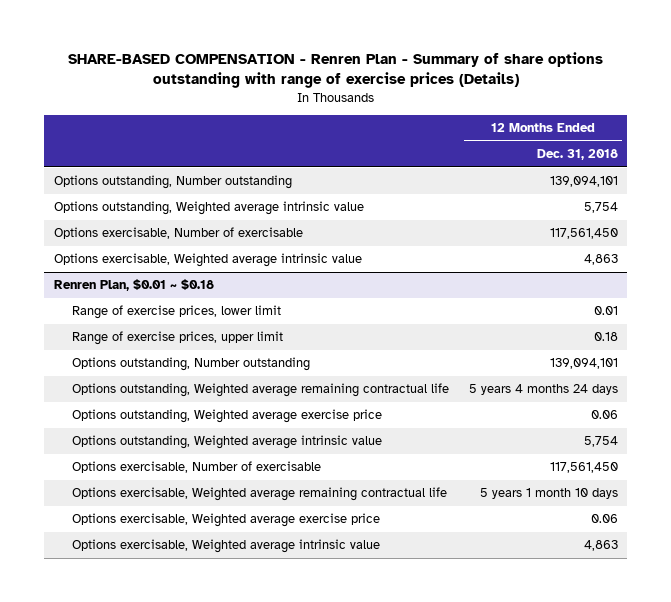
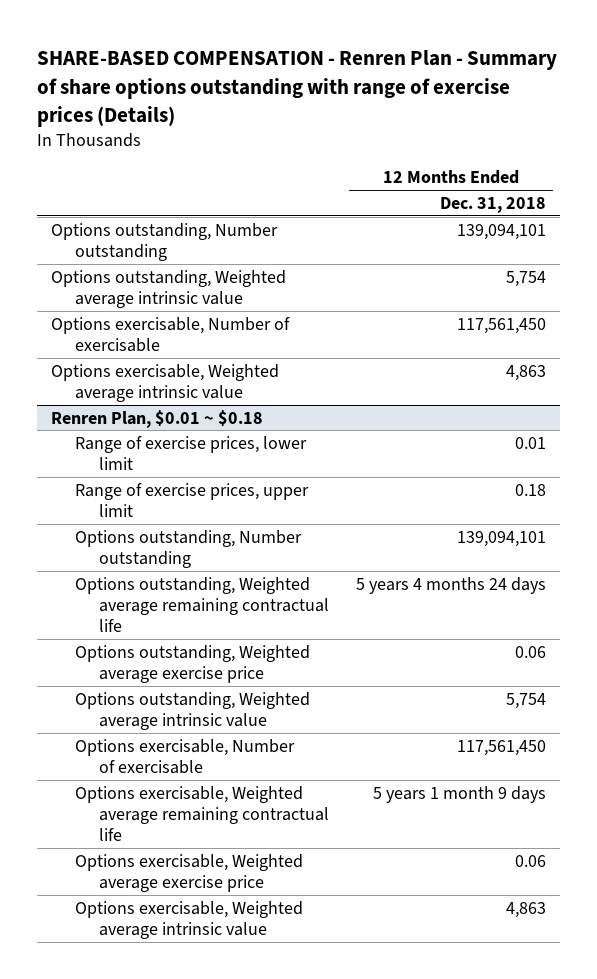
[479,488,618,500] 5 years 1 month 10 days -> [373,785,547,803] 5 years 1 month 9 days

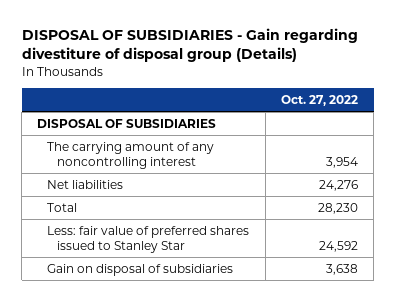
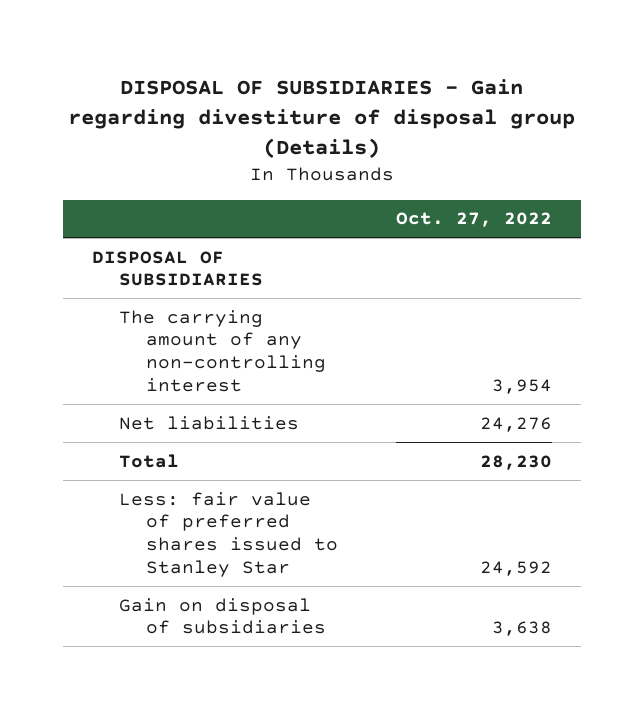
[47,141,215,169] The carrying amount of any noncontrolling interest -> [119,309,327,392] The carrying amount of any non-controlling interest

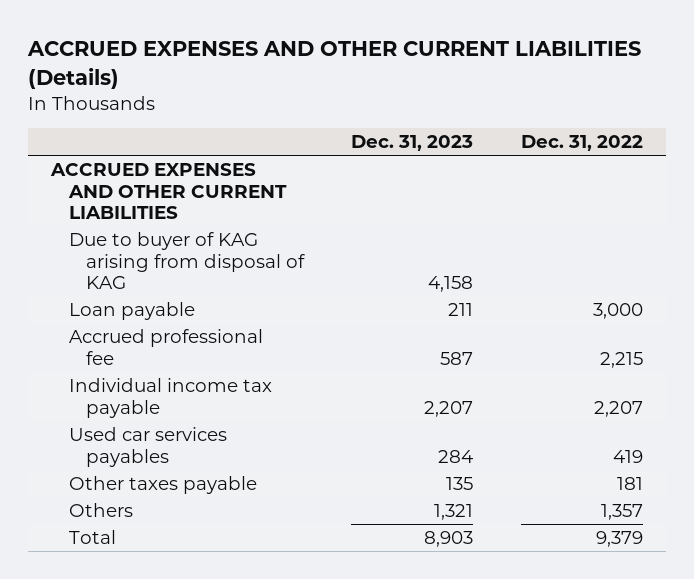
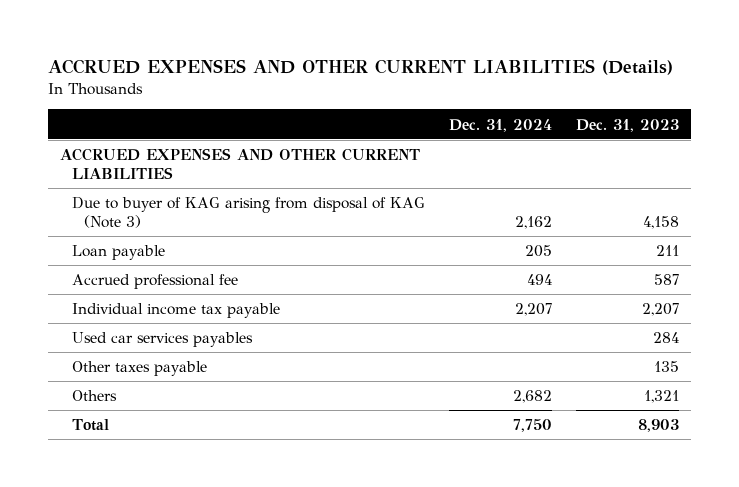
[520,134,643,151] Dec. 31, 2022 -> none
none -> [448,118,552,132] Dec. 31, 2024
[68,231,305,290] Due to buyer of KAG arising from disposal of KAG -> [72,197,426,228] Due to buyer of KAG arising from disposal of KAG (Note 3)

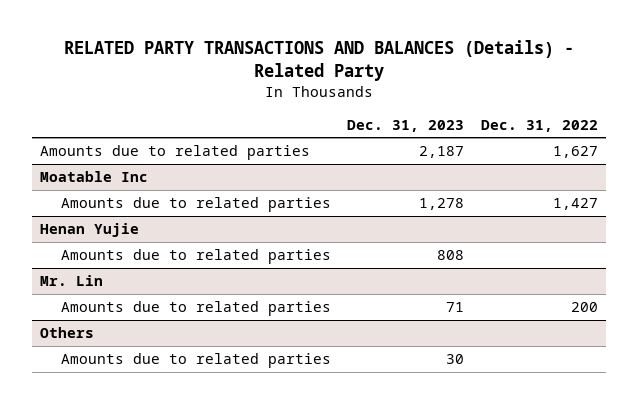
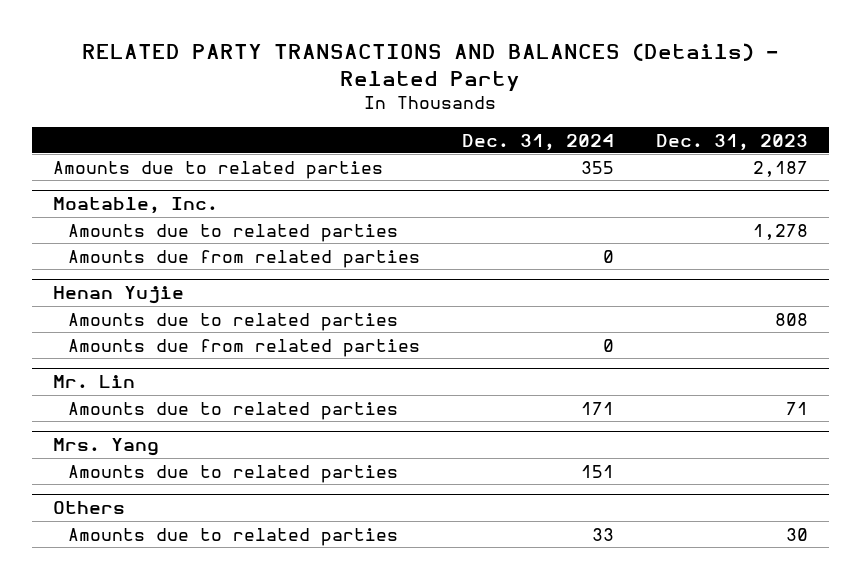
[481,119,599,132] Dec. 31, 2022 -> none
none -> [462,133,615,151] Dec. 31, 2024
[40,171,149,183] Moatable Inc -> [52,197,218,215] Moatable, Inc.
none -> [68,249,421,268] Amounts due from related parties
none -> [68,338,421,357] Amounts due from related parties
none -> [52,438,159,457] Mrs. Yang
none -> [68,464,399,483] Amounts due to related parties

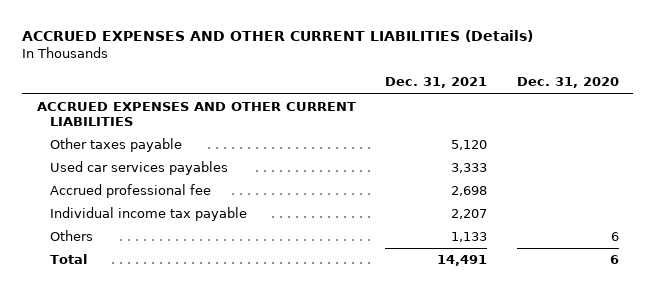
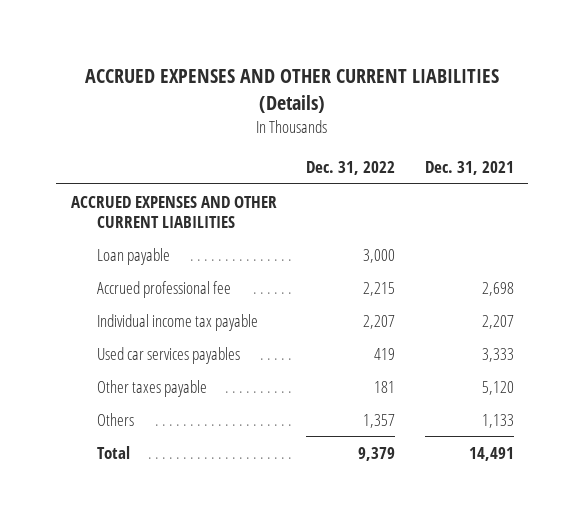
[516,77,619,89] Dec. 31, 2020 -> none
none -> [306,161,396,176] Dec. 31, 2022
none -> [96,247,170,265] Loan payable
[50,161,229,176] Used car services payables -> [96,346,240,364] Used car services payables
[50,138,183,153] Other taxes payable -> [96,379,207,397] Other taxes payable

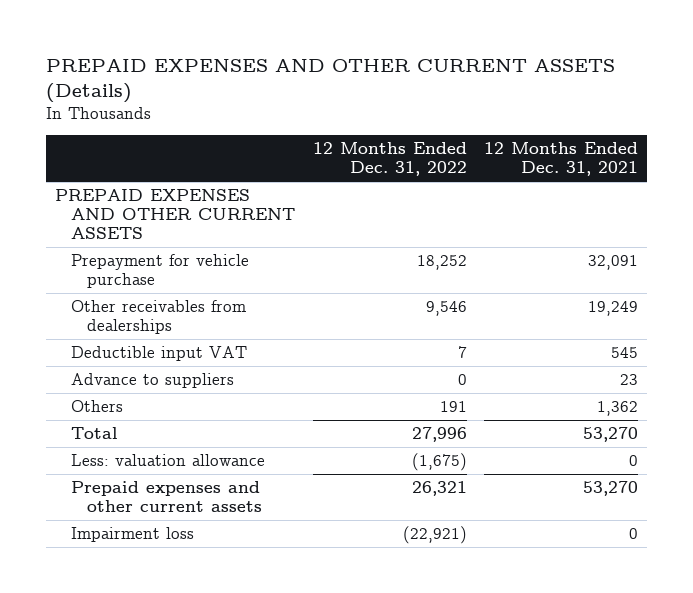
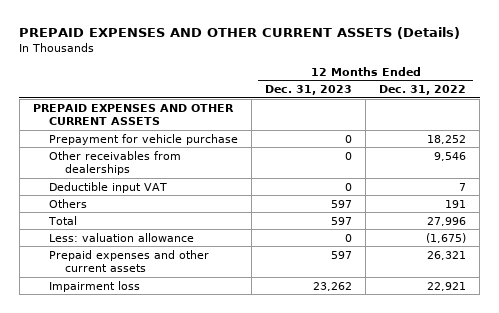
[484,142,639,177] 12 Months Ended Dec. 31, 2021 -> none
none -> [265,85,353,96] Dec. 31, 2023
[70,373,234,389] Advance to suppliers -> none
[402,526,467,545] (22,921) -> [427,281,467,291] 22,921

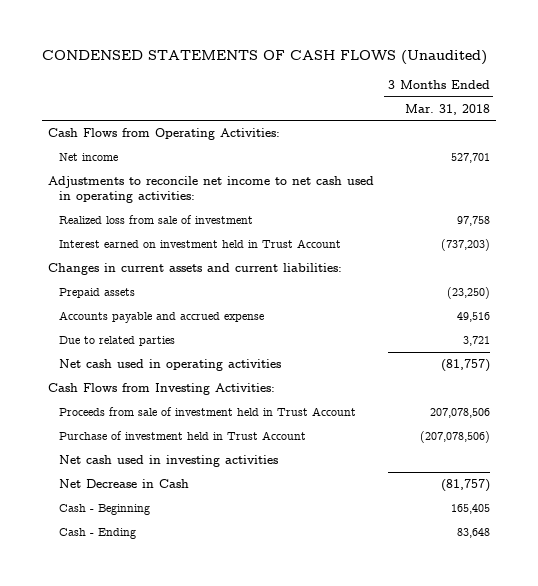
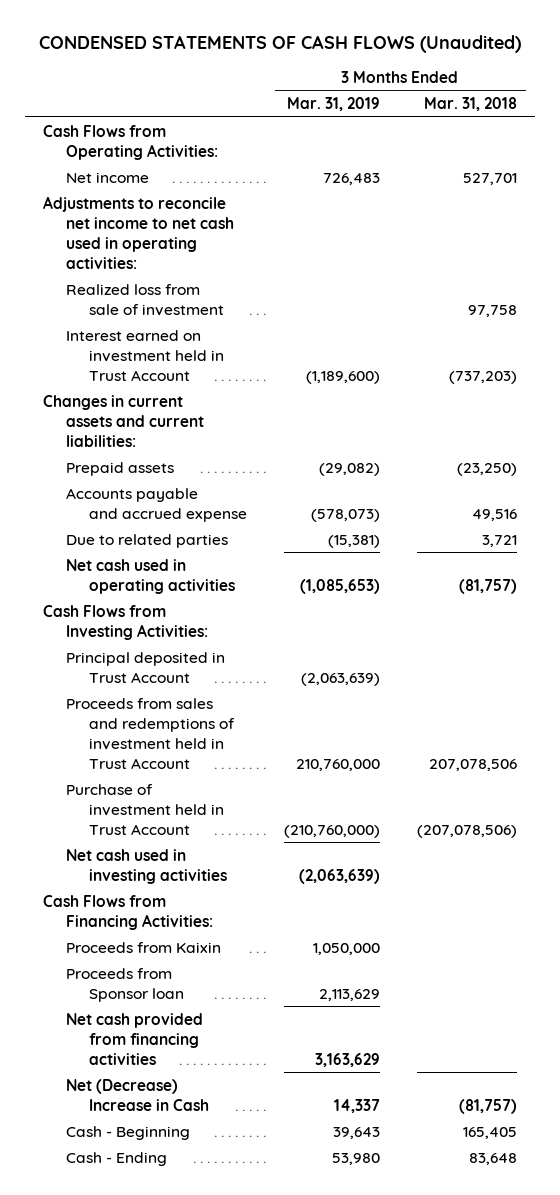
none -> [286,96,380,111] Mar. 31, 2019
none -> [66,651,226,683] Principal deposited in Trust Account
[59,407,357,417] Proceeds from sale of investment held in Trust Account -> [66,697,236,769] Proceeds from sales and redemptions of investment held in Trust Account
none -> [42,894,214,930] Cash Flows from Financing Activities:
none -> [66,941,222,953] Proceeds from Kaixin
none -> [66,967,185,1002] Proceeds from Sponsor loan
none -> [66,1012,204,1065] Net cash provided from financing activities
[59,479,190,489] Net Decrease in Cash -> [66,1078,210,1111] Net (Decrease) Increase in Cash

